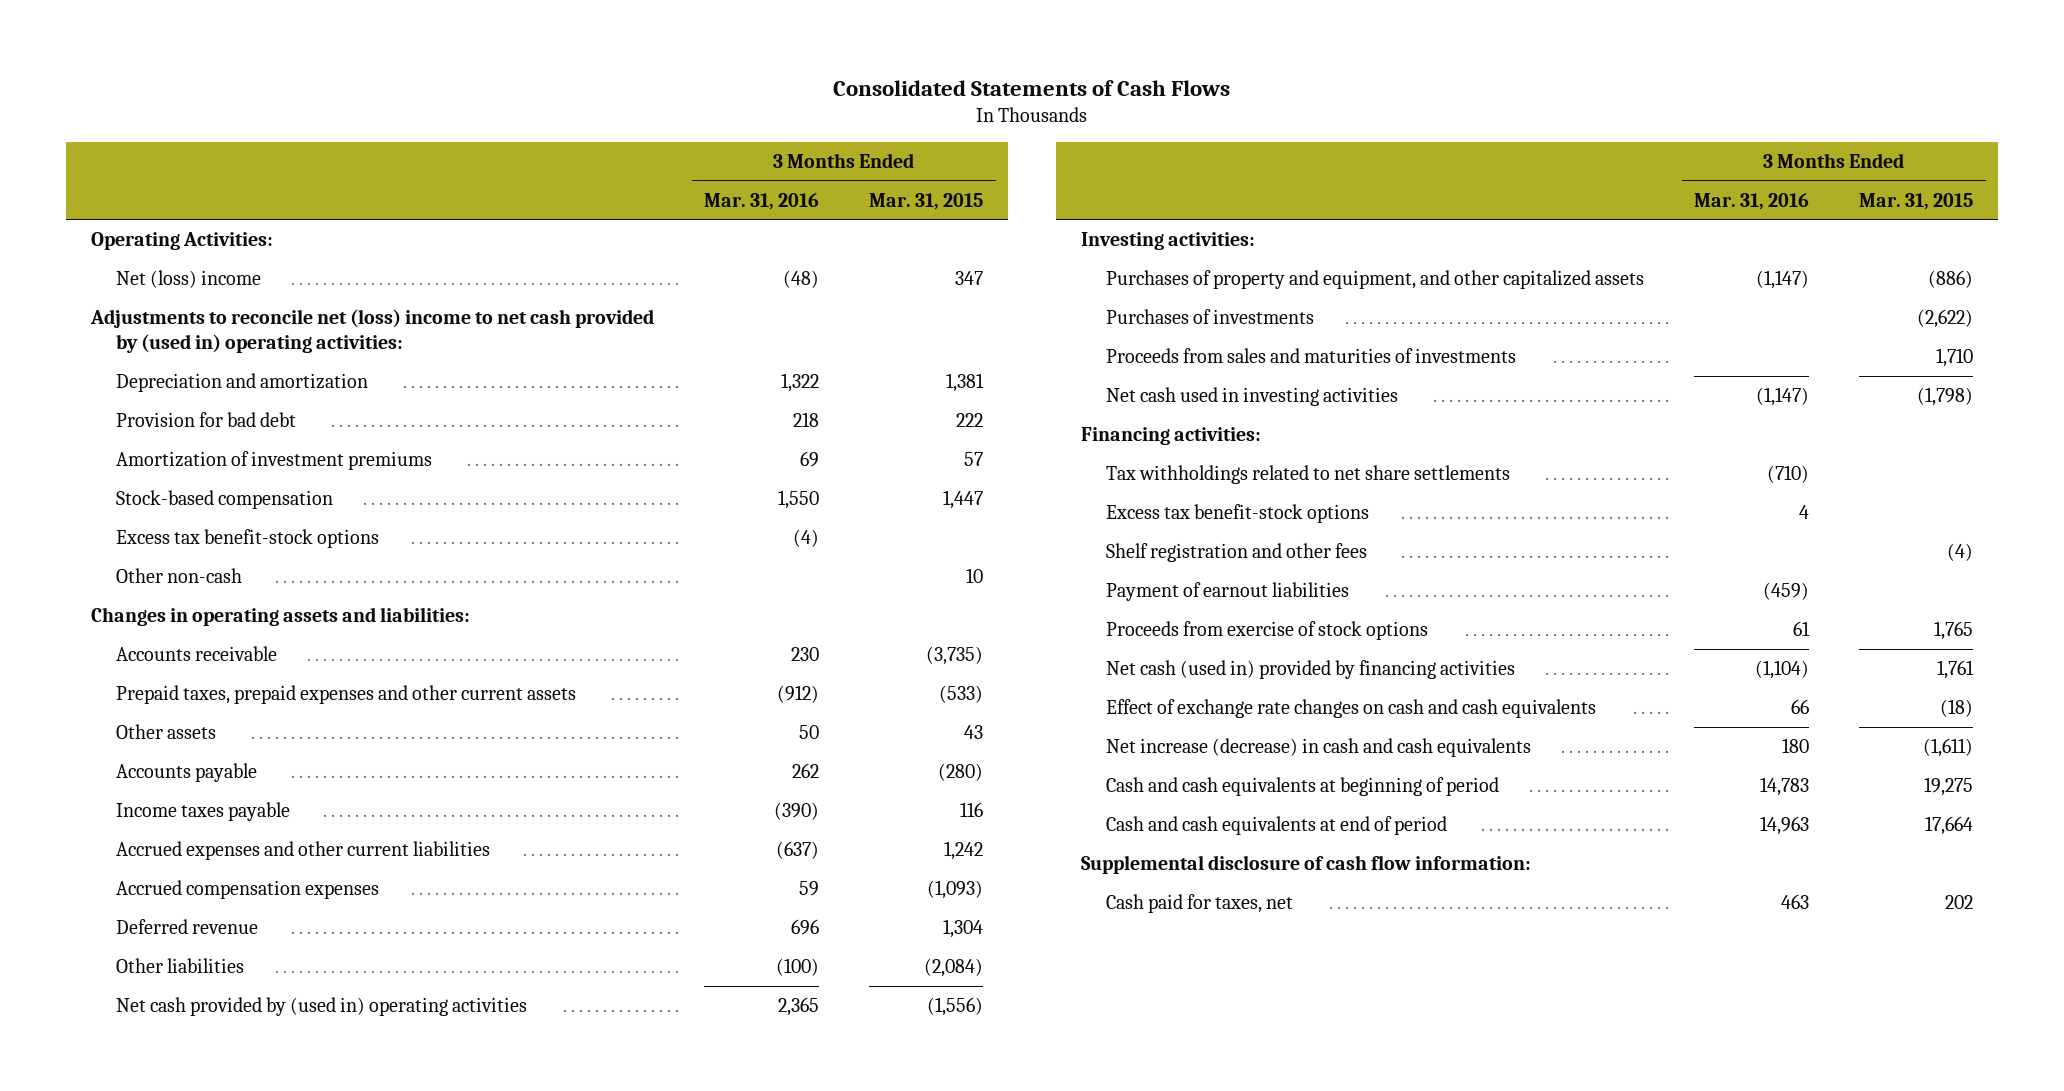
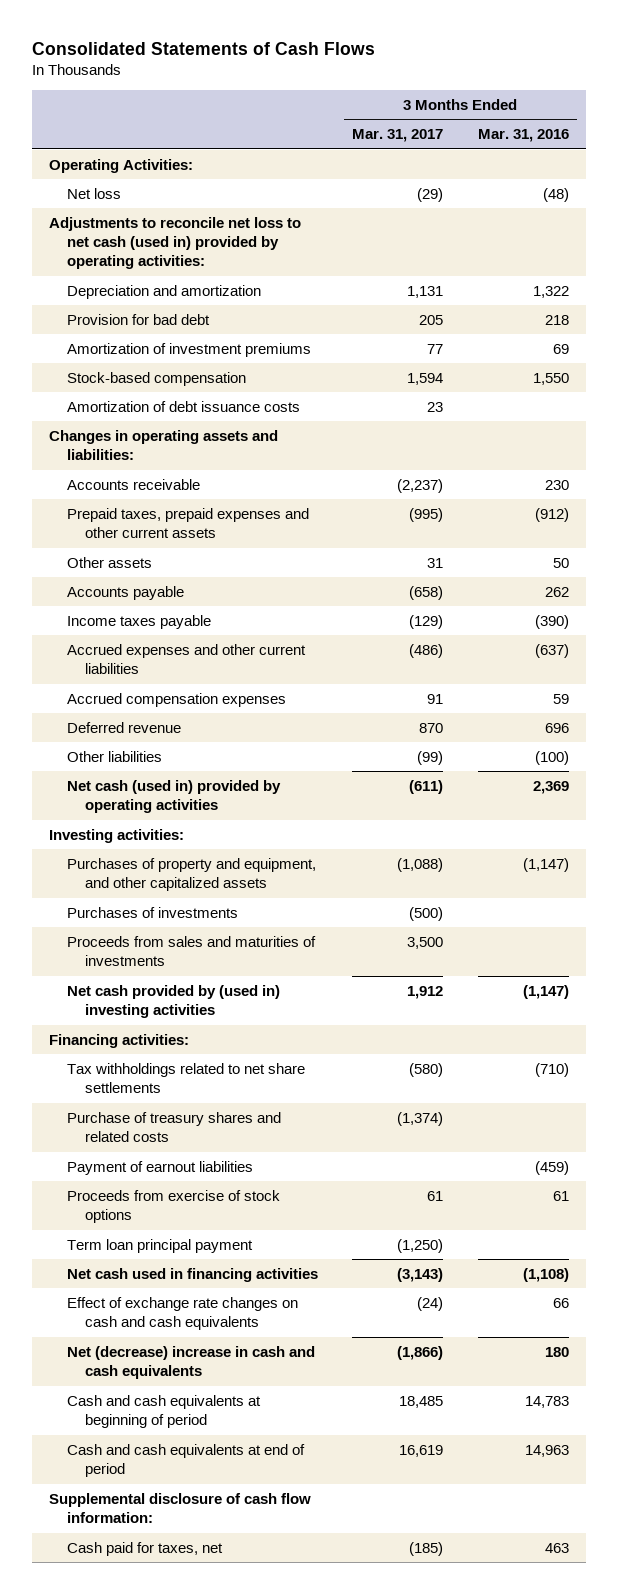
[869,192,984,210] Mar. 31, 2015 -> none
none -> [352,129,444,143] Mar. 31, 2017
[116,270,262,289] Net (loss) income -> [66,187,121,199] Net loss
[90,309,655,353] Adjustments to reconcile net (loss) income to net cash provided by (used in) operating activities: -> [48,216,301,270] Adjustments to reconcile net loss to net cash (used in) provided by operating activities:
[116,529,380,549] Excess tax benefit-stock options -> none
[116,568,243,584] Other non-cash -> none
none -> [66,400,300,412] Amortization of debt issuance costs
[116,997,528,1017] Net cash provided by (used in) operating activities -> [66,779,281,814] Net cash (used in) provided by operating activities
[778,997,820,1017] 2,365 -> [532,780,569,794] 2,369
[1106,387,1399,407] Net cash used in investing activities -> [66,984,280,1019] Net cash provided by (used in) investing activities
[1106,504,1370,524] Excess tax benefit-stock options -> none
[1106,543,1368,563] Shelf registration and other fees -> none
none -> [66,1111,281,1143] Purchase of treasury shares and related costs
none -> [66,1238,253,1253] Term loan principal payment
[1106,660,1516,680] Net cash (used in) provided by financing activities -> [66,1267,318,1282] Net cash used in financing activities
[1755,660,1810,680] (1,104) -> [522,1267,569,1282] (1,108)
[1106,738,1532,758] Net increase (decrease) in cash and cash equivalents -> [66,1345,315,1380] Net (decrease) increase in cash and cash equivalents

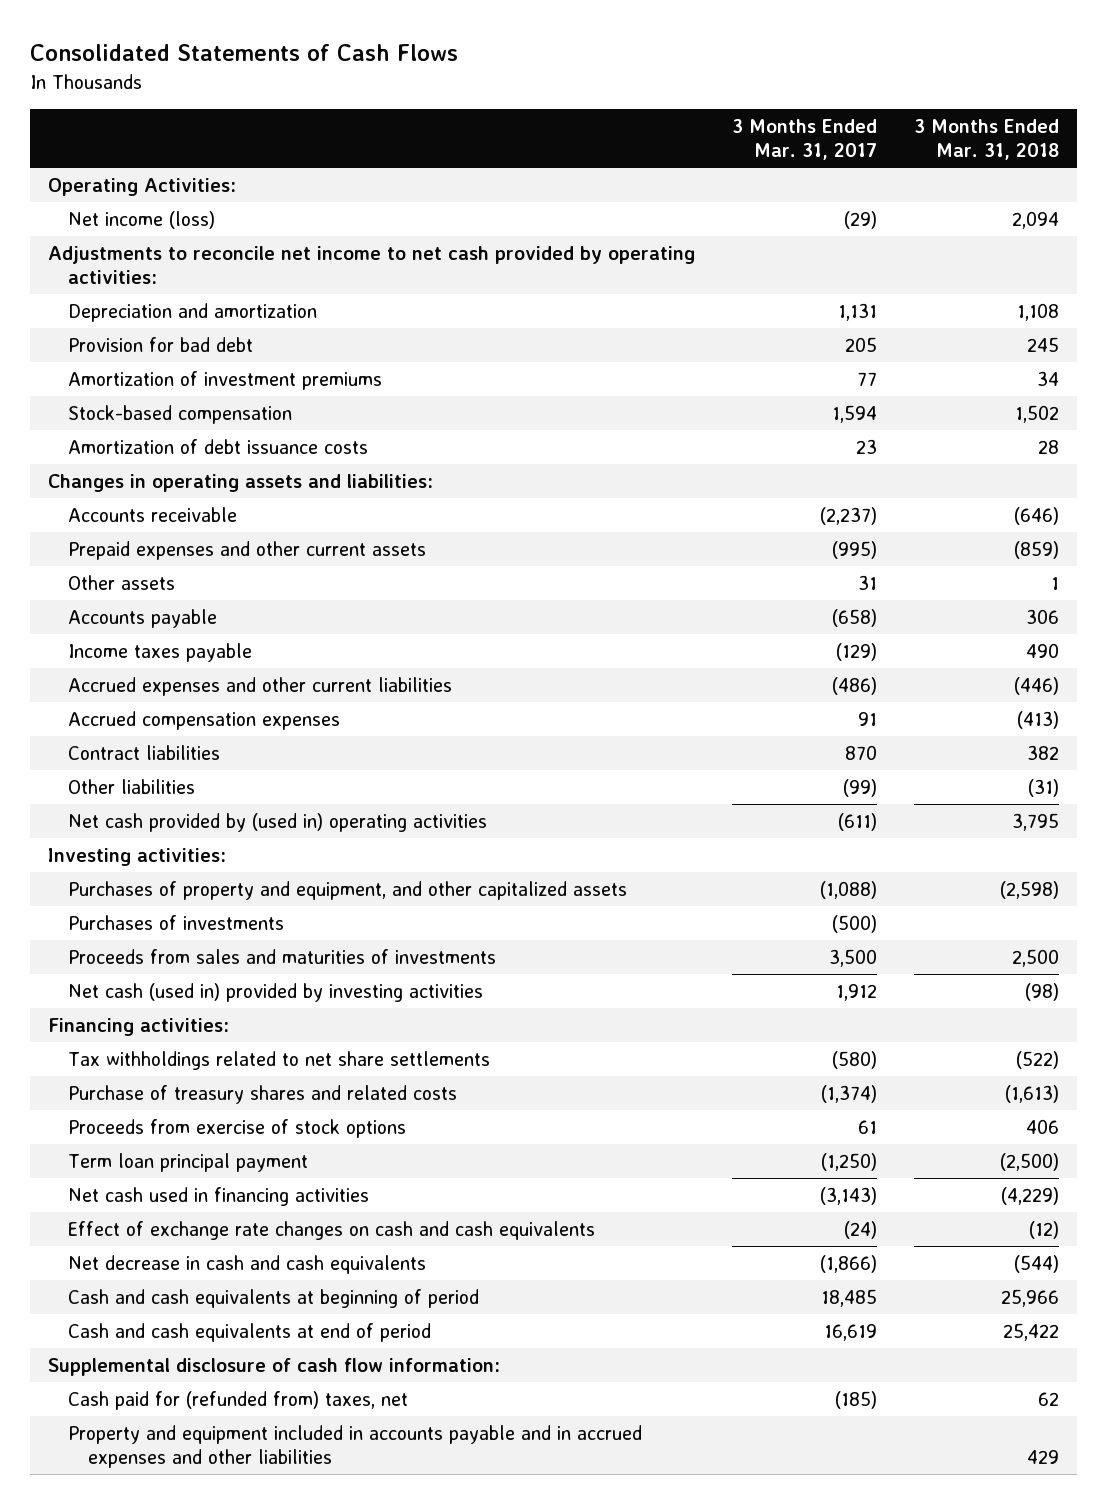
[477,129,569,143] Mar. 31, 2016 -> none
none -> [914,118,1060,161] 3 Months Ended Mar. 31, 2018
[66,187,121,199] Net loss -> [68,210,216,229] Net income (loss)
[48,216,301,270] Adjustments to reconcile net loss to net cash (used in) provided by operating activities: -> [48,245,696,285] Adjustments to reconcile net income to net cash provided by operating activities:
[66,507,309,539] Prepaid taxes, prepaid expenses and other current assets -> [68,540,427,560] Prepaid expenses and other current assets
[66,721,181,733] Deferred revenue -> none
none -> [68,744,221,760] Contract liabilities
[66,779,281,814] Net cash (used in) provided by operating activities -> [68,812,488,832] Net cash provided by (used in) operating activities
[66,984,280,1019] Net cash provided by (used in) investing activities -> [68,982,484,1002] Net cash (used in) provided by investing activities
[66,1160,253,1175] Payment of earnout liabilities -> none
[66,1345,315,1380] Net (decrease) increase in cash and cash equivalents -> [68,1254,427,1274] Net decrease in cash and cash equivalents
[66,1541,223,1556] Cash paid for taxes, net -> [68,1390,409,1410] Cash paid for (refunded from) taxes, net
none -> [68,1424,643,1469] Property and equipment included in accounts payable and in accrued expenses and other liabilities

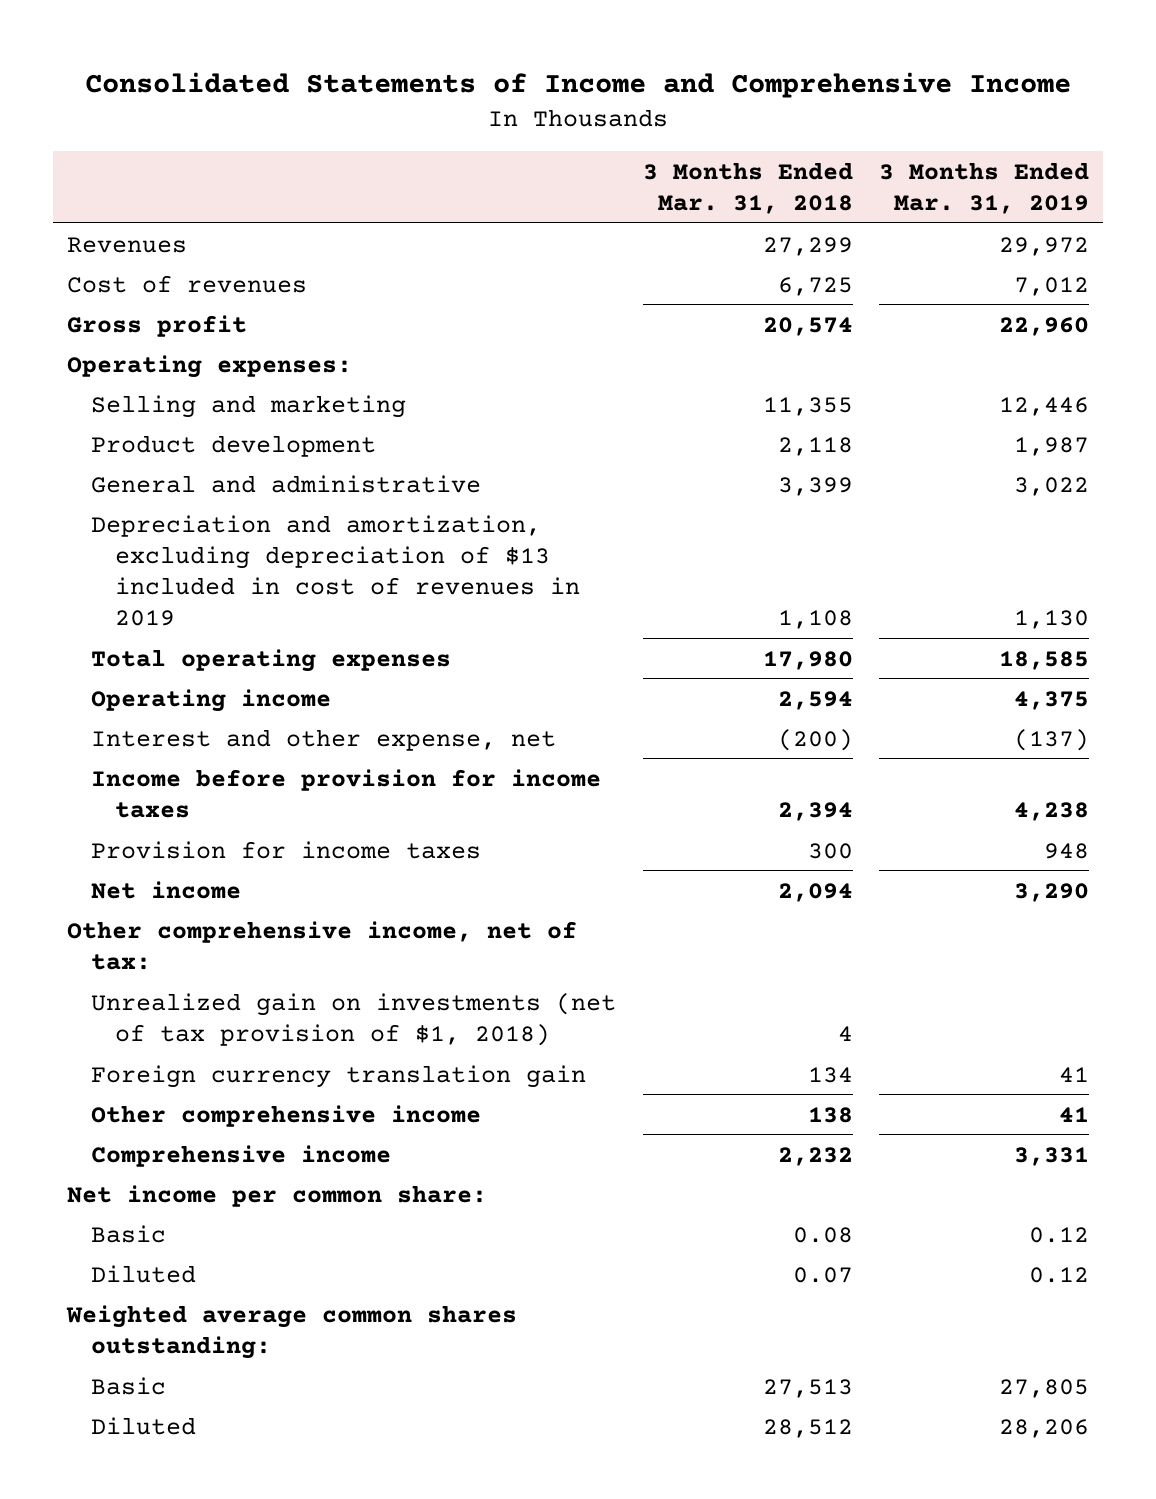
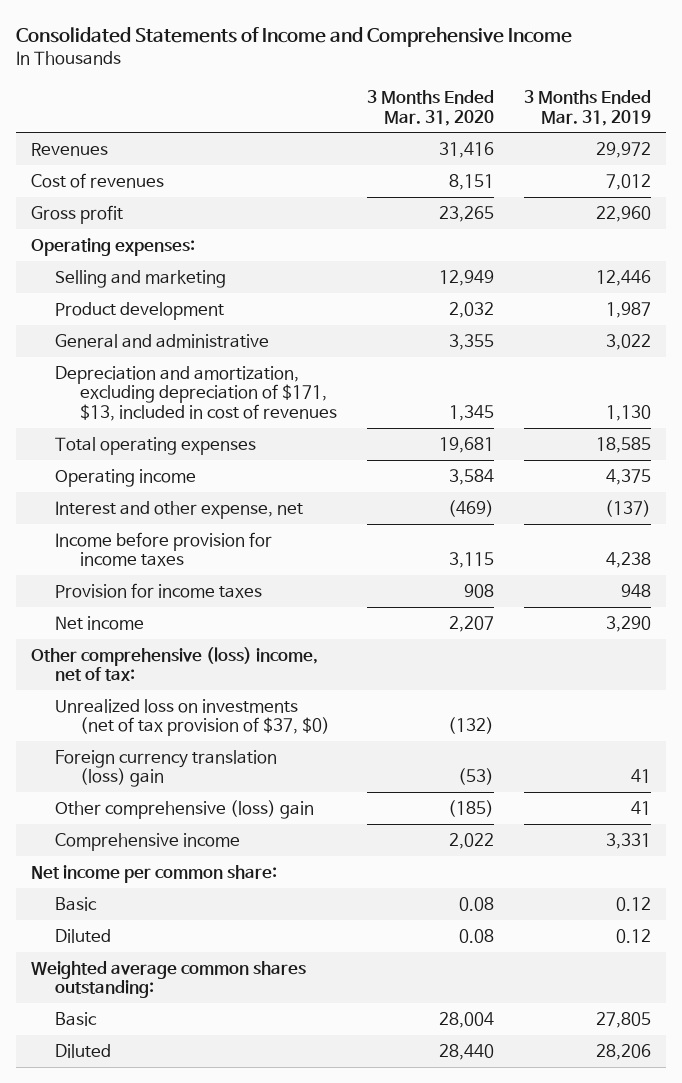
[642,161,853,215] 3 Months Ended Mar. 31, 2018 -> none
none -> [366,89,494,126] 3 Months Ended Mar. 31, 2020
[90,514,581,627] Depreciation and amortization, excluding depreciation of $13 included in cost of revenues in 2019 -> [55,365,337,422] Depreciation and amortization, excluding depreciation of $171, $13, included in cost of revenues
[66,920,577,970] Other comprehensive income, net of tax: -> [30,646,318,682] Other comprehensive (loss) income, net of tax:
[90,992,616,1046] Unrealized gain on investments (net of tax provision of $1, 2018) -> [55,698,330,737] Unrealized loss on investments (net of tax provision of $37, $0)
[90,1064,586,1088] Foreign currency translation gain -> [55,749,278,788] Foreign currency translation (loss) gain
[90,1104,481,1127] Other comprehensive income -> [55,799,315,819] Other comprehensive (loss) gain

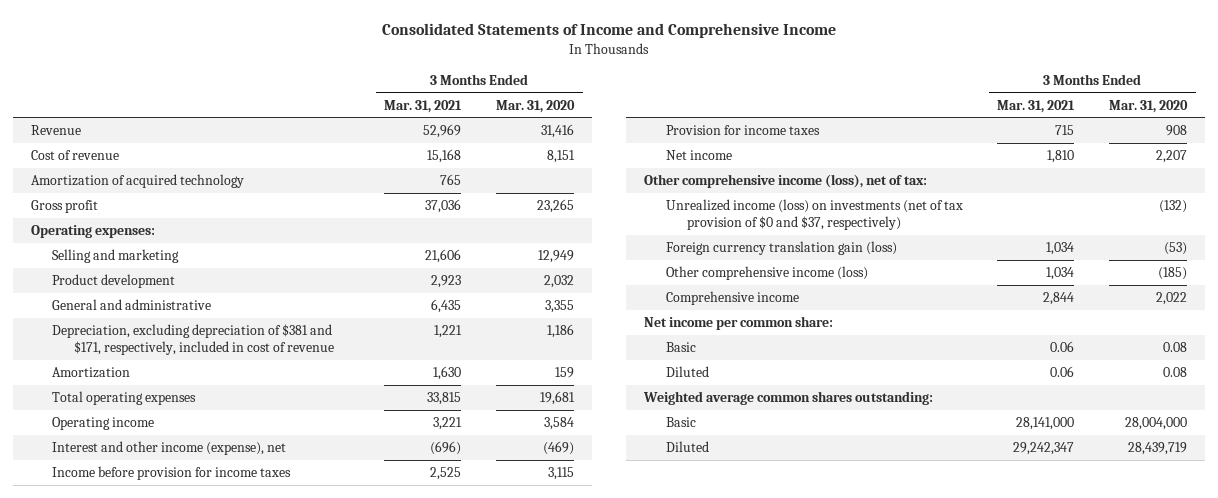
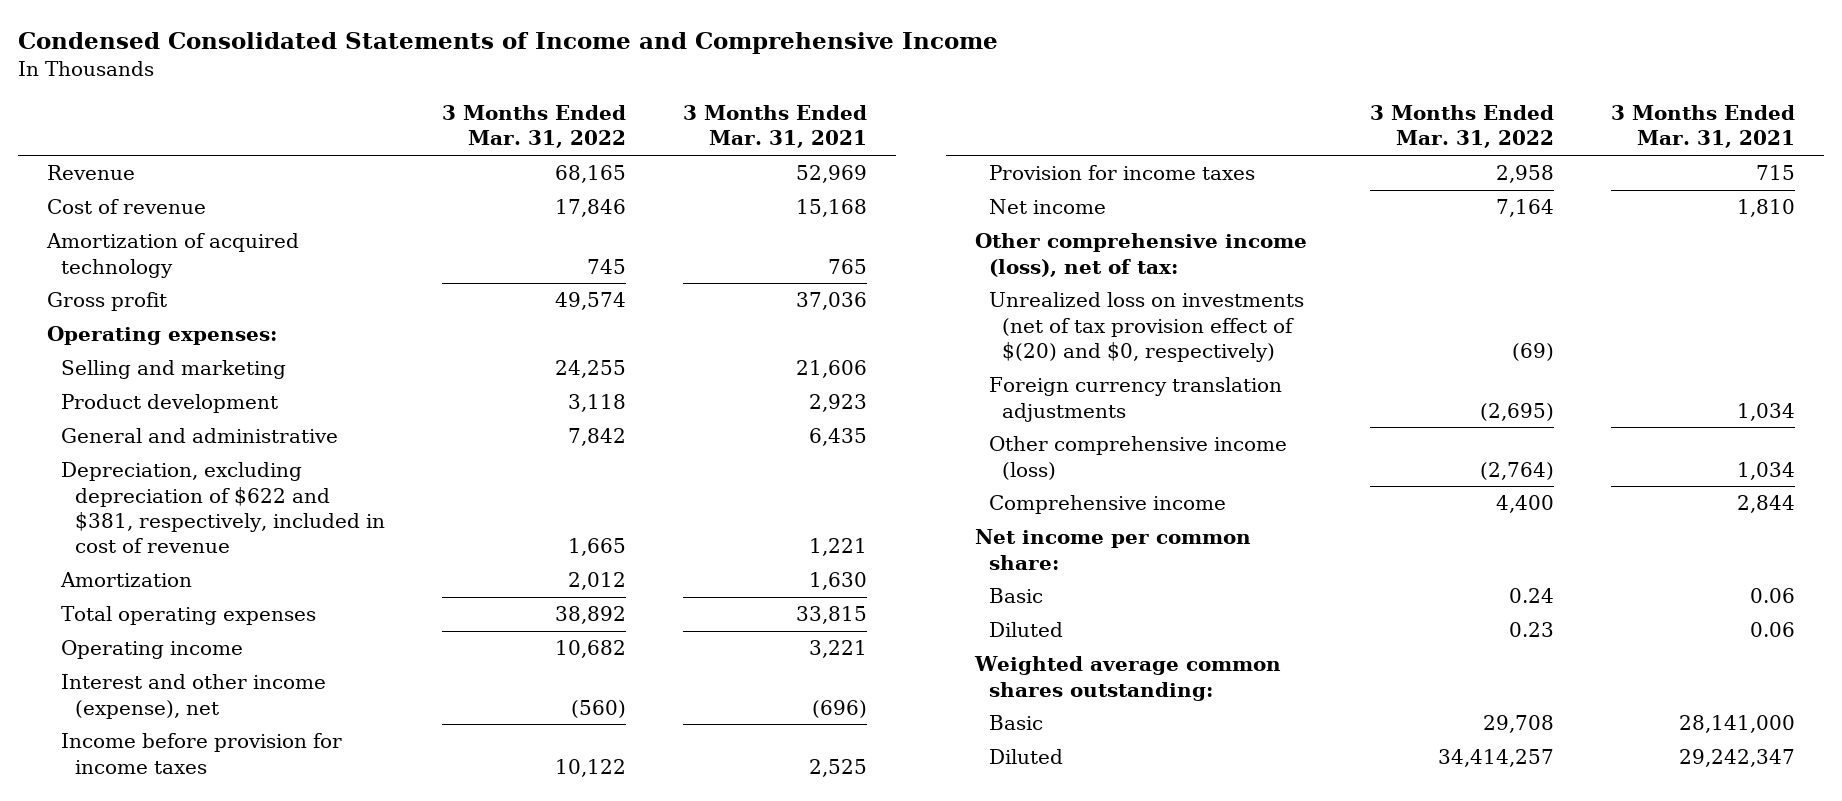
[381,22,836,38] Consolidated Statements of Income and Comprehensive Income -> [18,32,999,55] Condensed Consolidated Statements of Income and Comprehensive Income
[496,99,576,113] Mar. 31, 2020 -> none
none -> [442,105,627,149] 3 Months Ended Mar. 31, 2022
[52,324,335,356] Depreciation, excluding depreciation of $381 and $171, respectively, included in cost of revenue -> [60,462,385,553] Depreciation, excluding depreciation of $622 and $381, respectively, included in cost of revenue
[665,199,963,231] Unrealized income (loss) on investments (net of tax provision of $0 and $37, respectively) -> [988,292,1304,362] Unrealized loss on investments (net of tax provision effect of $(20) and $0, respectively)
[665,241,897,256] Foreign currency translation gain (loss) -> [988,377,1282,422] Foreign currency translation adjustments

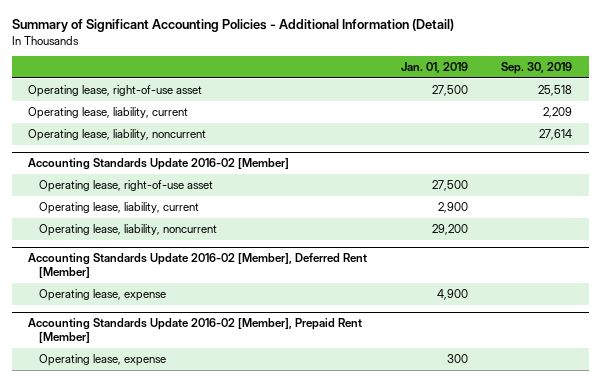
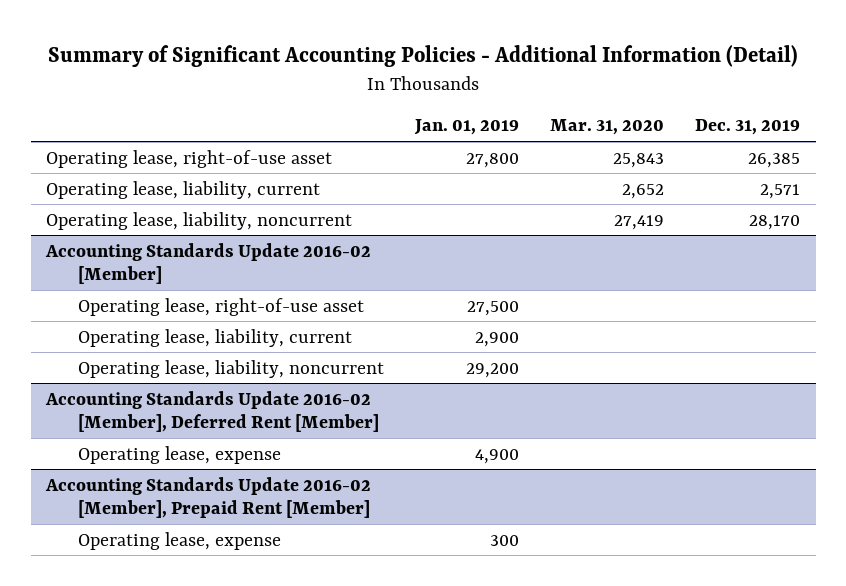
[501,61,573,74] Sep. 30, 2019 -> none
none -> [550,119,665,136] Mar. 31, 2020
none -> [695,119,801,136] Dec. 31, 2019
[431,85,468,97] 27,500 -> [466,152,520,168] 27,800

